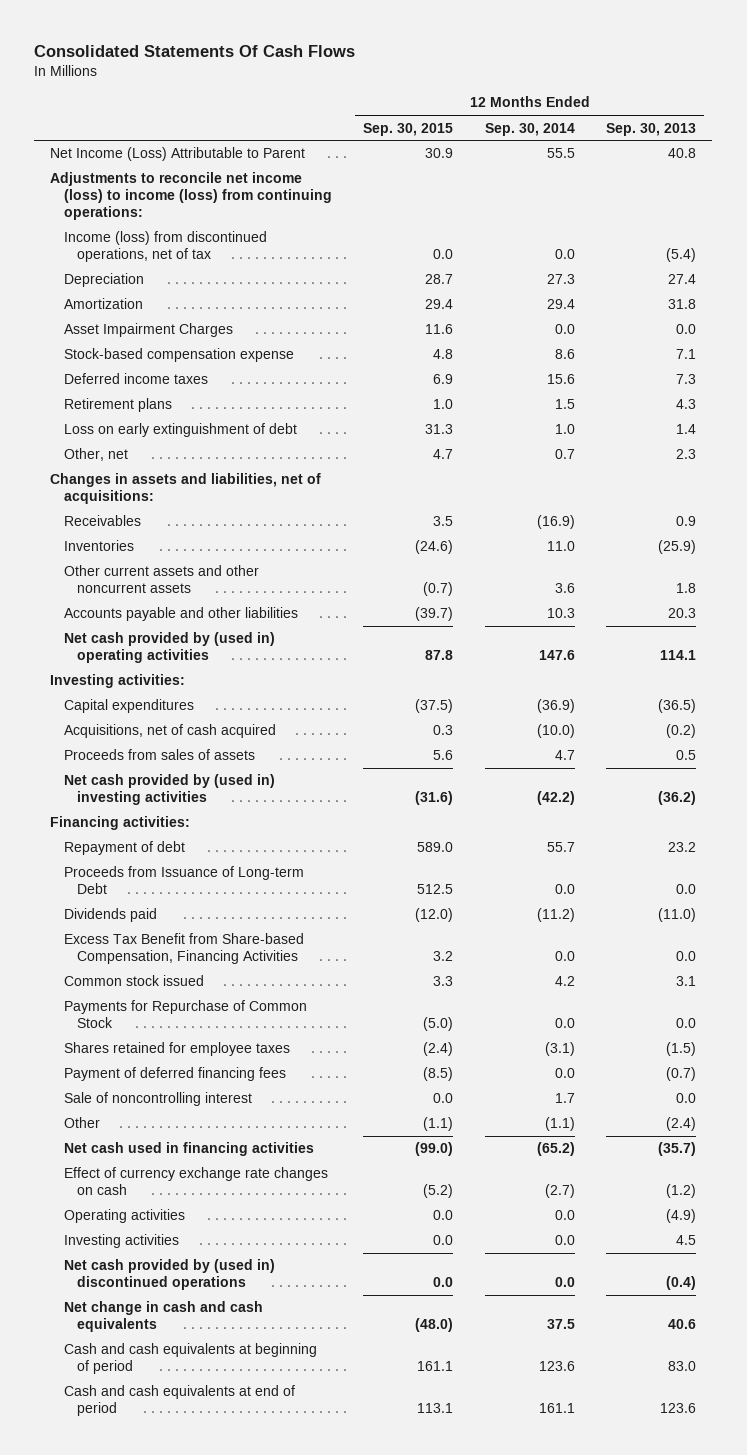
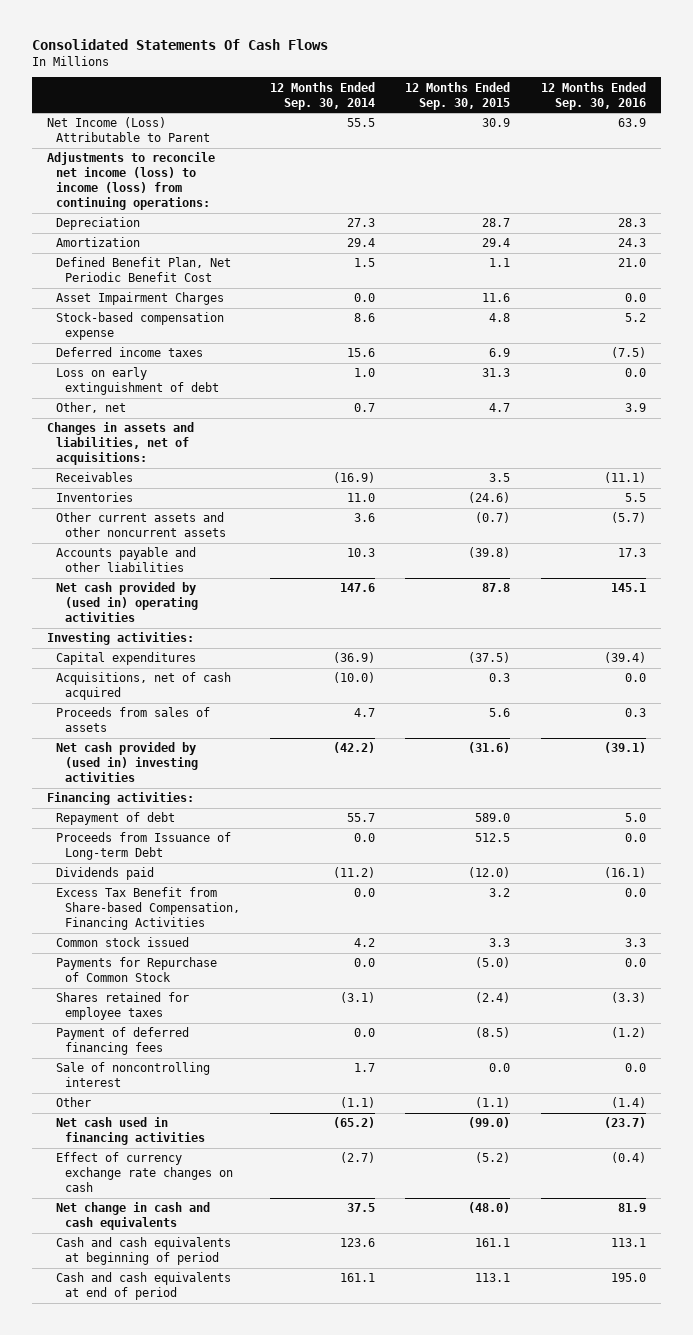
[606,122,697,136] Sep. 30, 2013 -> none
none -> [540,81,646,110] 12 Months Ended Sep. 30, 2016
[63,231,267,263] Income (loss) from discontinued operations, net of tax -> none
none -> [55,257,231,283] Defined Benefit Plan, Net Periodic Benefit Cost
[63,398,172,413] Retirement plans -> none
[415,607,454,622] (39.7) -> [468,547,511,559] (39.8)
[63,1209,185,1224] Operating activities -> none
[63,1234,179,1249] Investing activities -> none
[63,1259,275,1291] Net cash provided by (used in) discontinued operations -> none

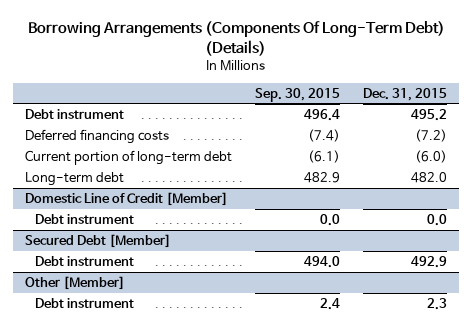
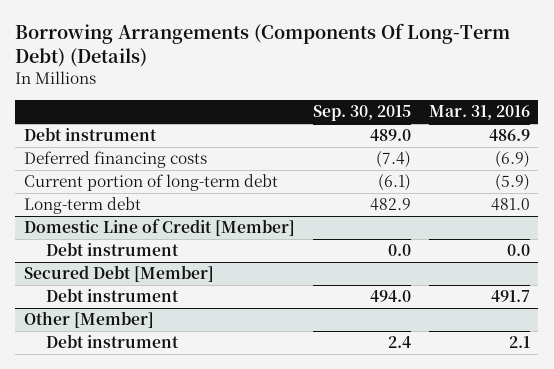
[363,87,448,101] Dec. 31, 2015 -> none
none -> [428,105,530,121] Mar. 31, 2016
[303,109,340,122] 496.4 -> [369,129,411,142] 489.0

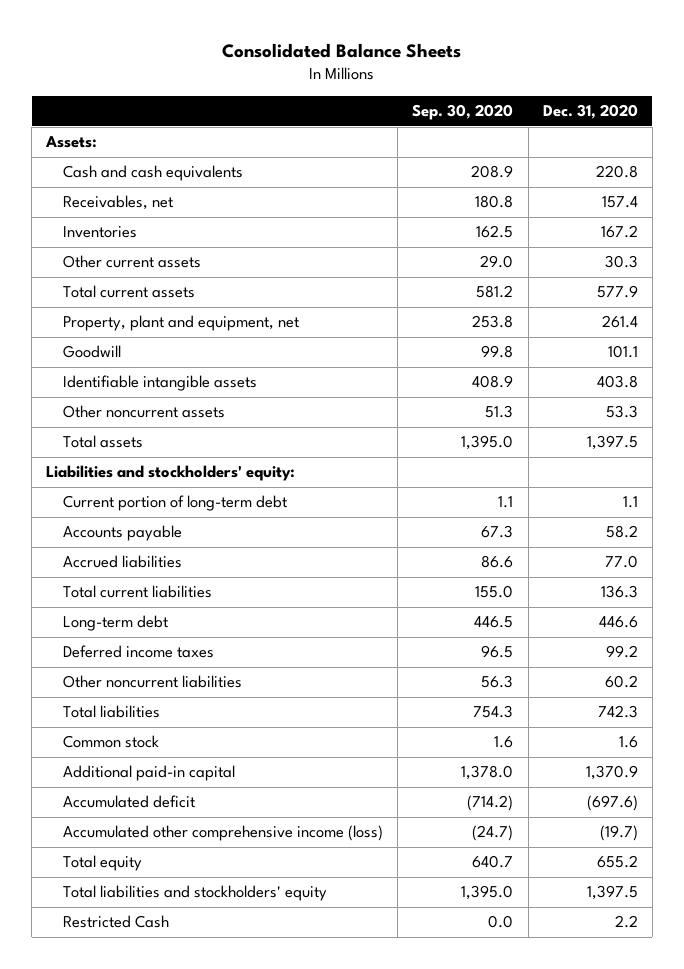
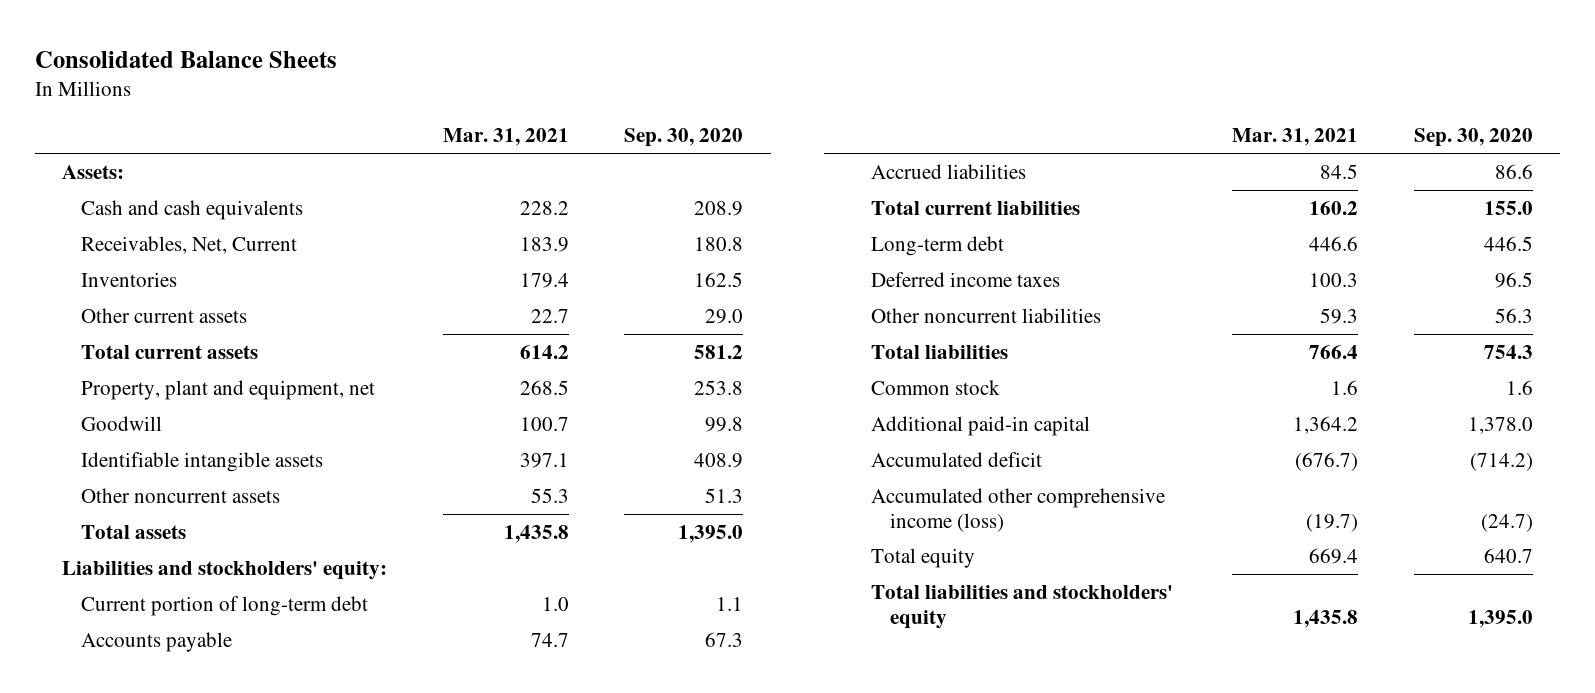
[542,104,638,120] Dec. 31, 2020 -> none
none -> [442,128,569,147] Mar. 31, 2021
[63,195,174,211] Receivables, net -> [81,235,298,254] Receivables, Net, Current
[63,915,170,929] Restricted Cash -> none

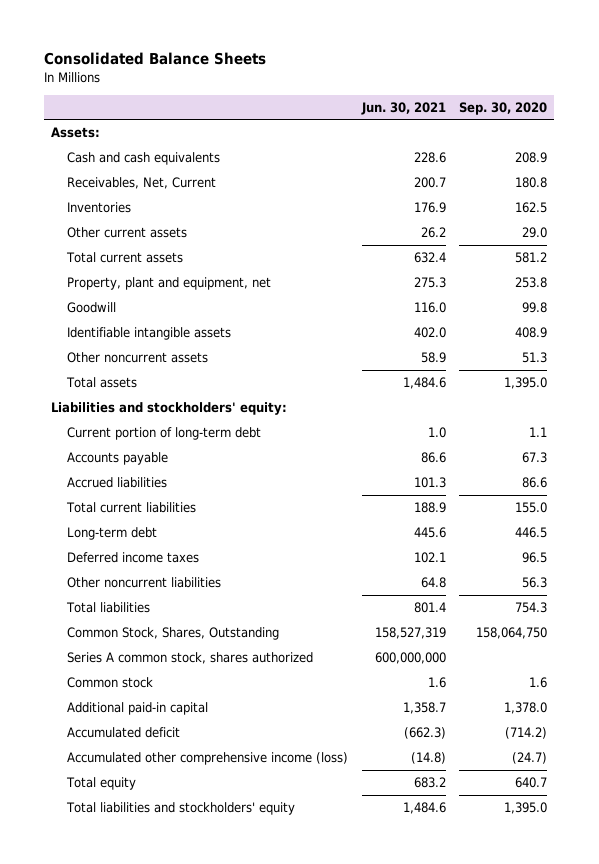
[442,128,569,147] Mar. 31, 2021 -> none
none -> [360,101,446,115] Jun. 30, 2021
none -> [67,627,280,641] Common Stock, Shares, Outstanding
none -> [67,652,314,665] Series A common stock, shares authorized

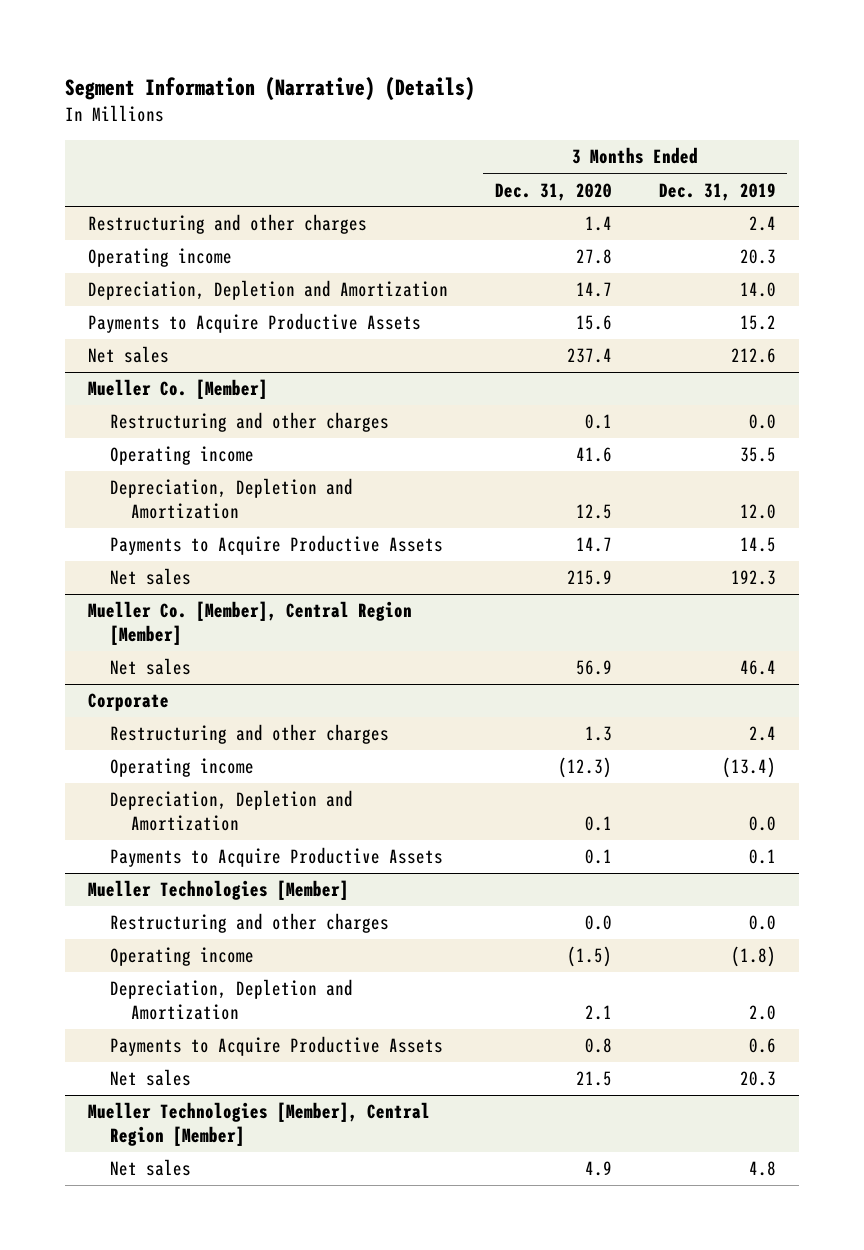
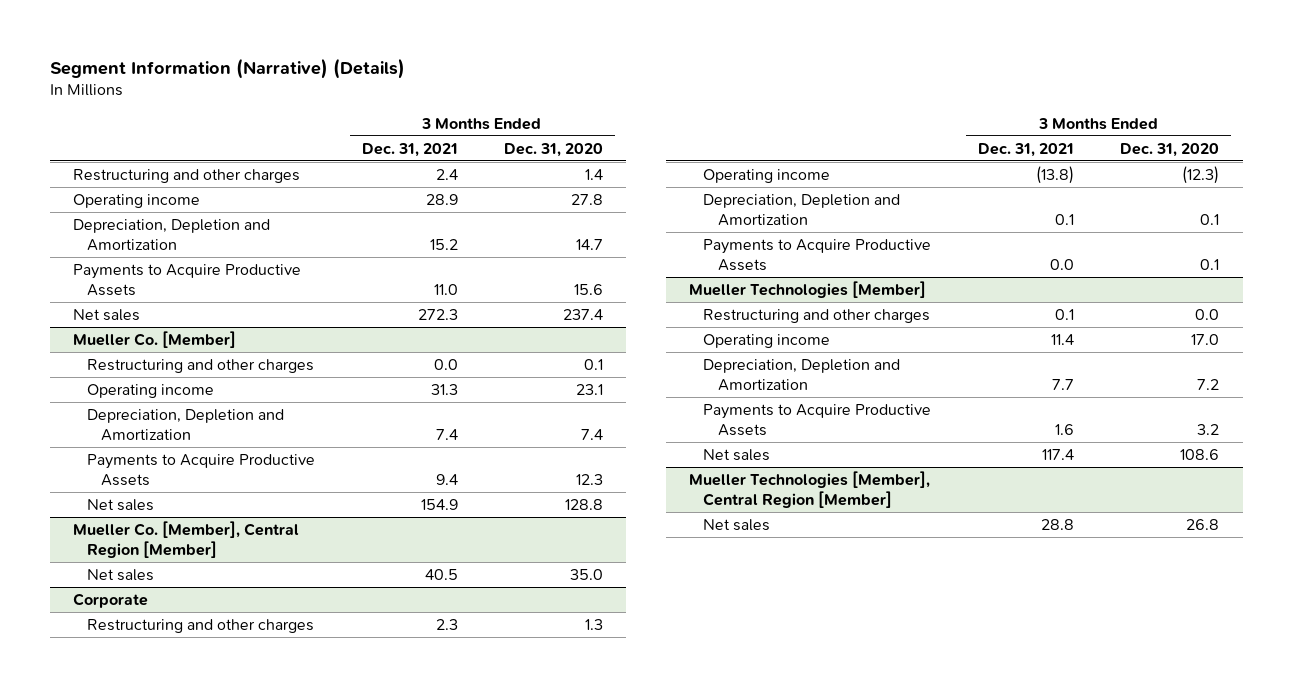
[658,182,776,201] Dec. 31, 2019 -> none
none -> [361,142,458,157] Dec. 31, 2021
[575,447,612,463] 41.6 -> [576,383,604,395] 23.1
[575,504,612,520] 12.5 -> [581,428,604,440] 7.4
[575,537,612,553] 14.7 -> [576,473,604,485] 12.3
[566,570,612,586] 215.9 -> [565,498,604,510] 128.8
[575,660,612,676] 56.9 -> [570,568,604,580] 35.0
[566,946,612,968] (1.5) -> [1191,333,1220,345] 17.0
[584,1005,612,1021] 2.1 -> [1197,378,1220,390] 7.2
[584,1038,612,1054] 0.8 -> [1197,423,1220,435] 3.2
[575,1071,612,1087] 21.5 -> [1180,448,1220,460] 108.6
[584,1161,612,1177] 4.9 -> [1186,518,1220,530] 26.8

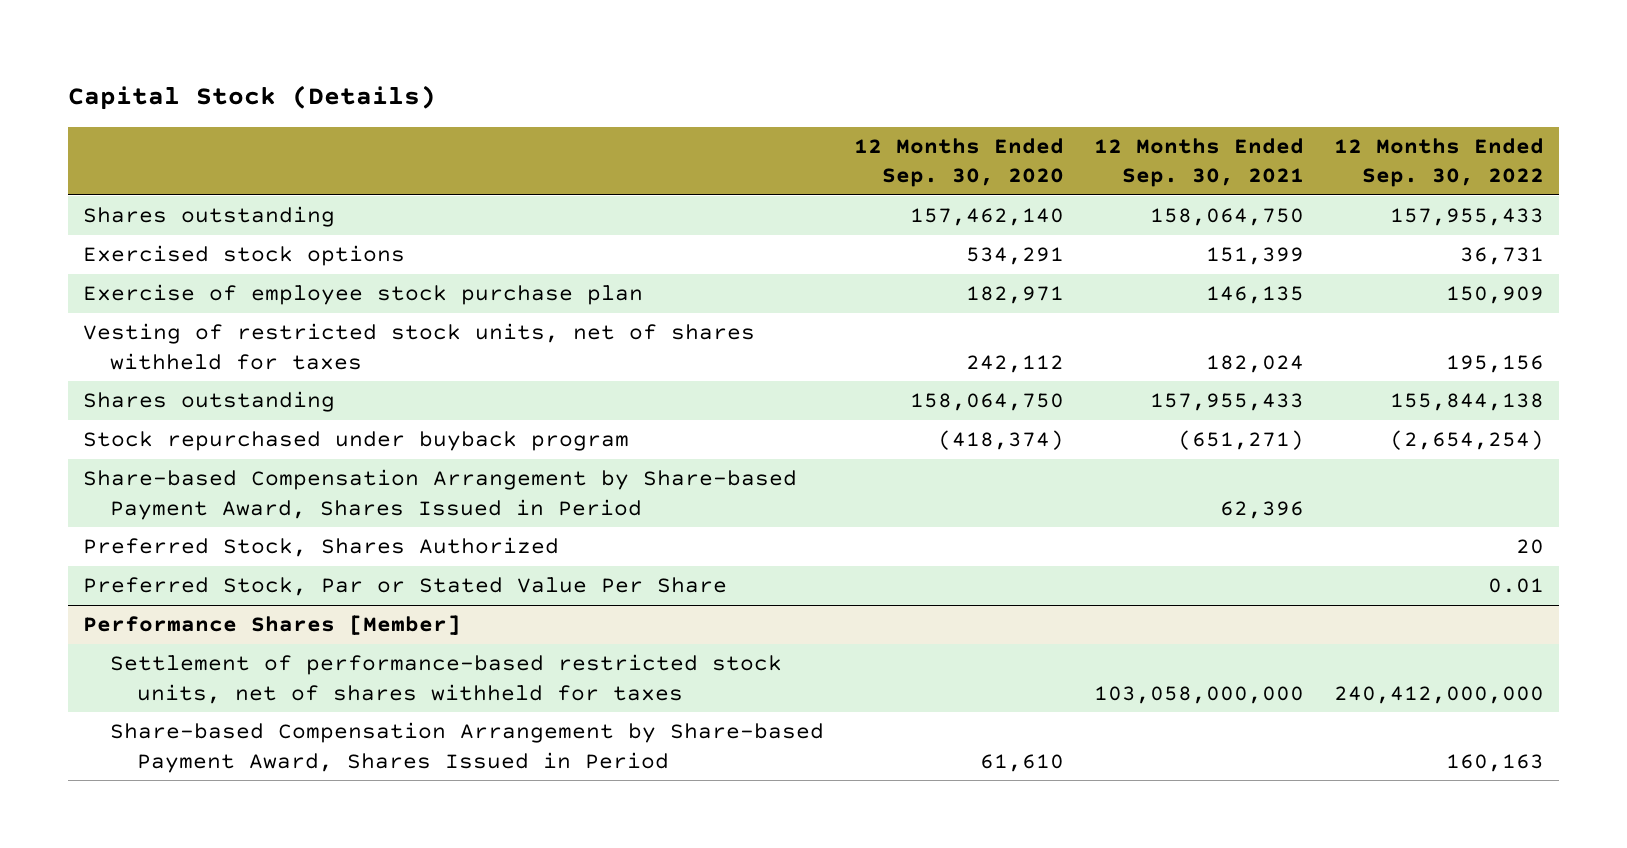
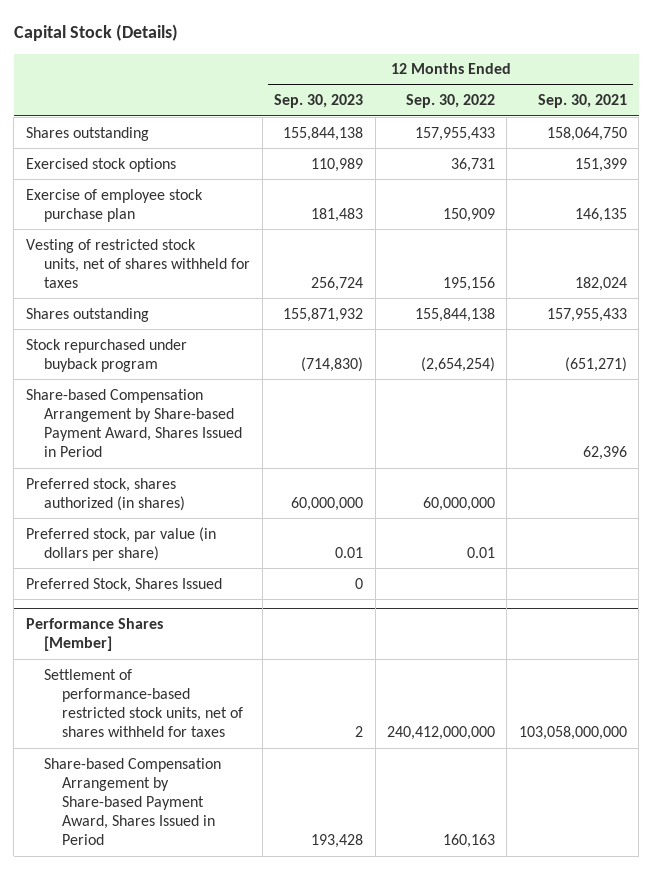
[854,137,1065,188] 12 Months Ended Sep. 30, 2020 -> none
none -> [274,94,364,109] Sep. 30, 2023
[82,537,559,558] Preferred Stock, Shares Authorized -> [25,477,186,511] Preferred stock, shares authorized (in shares)
[1516,539,1545,555] 20 -> [423,496,496,511] 60,000,000
[82,577,727,597] Preferred Stock, Par or Stated Value Per Share -> [25,526,216,561] Preferred stock, par value (in dollars per share)
none -> [25,577,222,592] Preferred Stock, Shares Issued

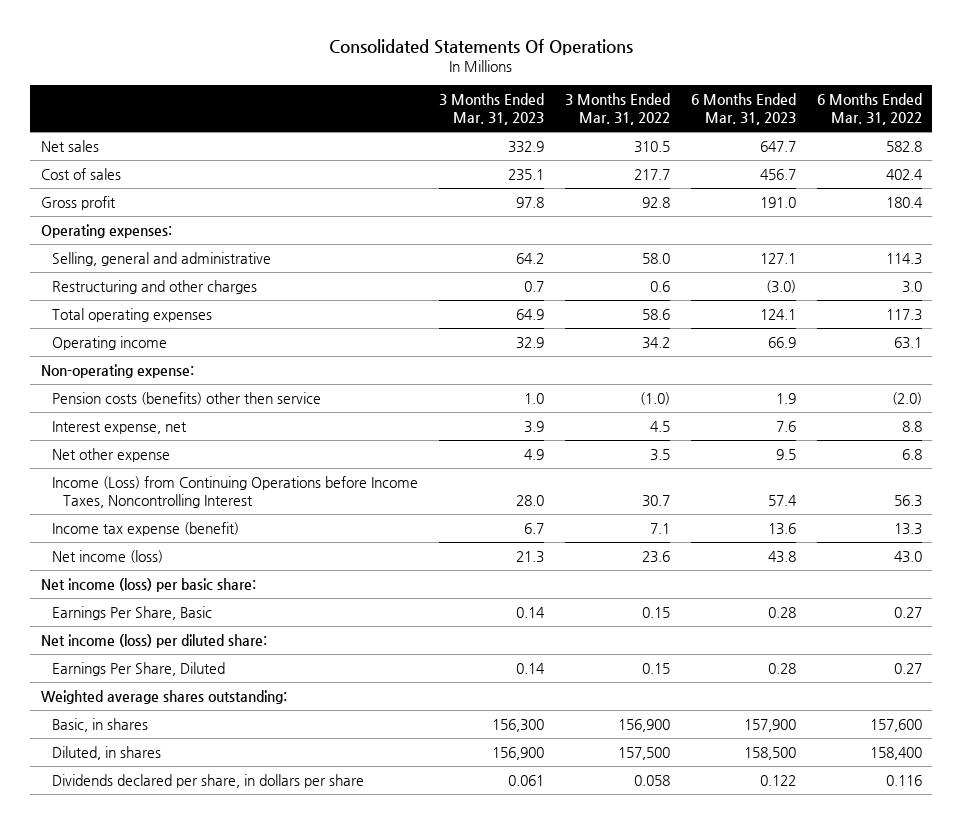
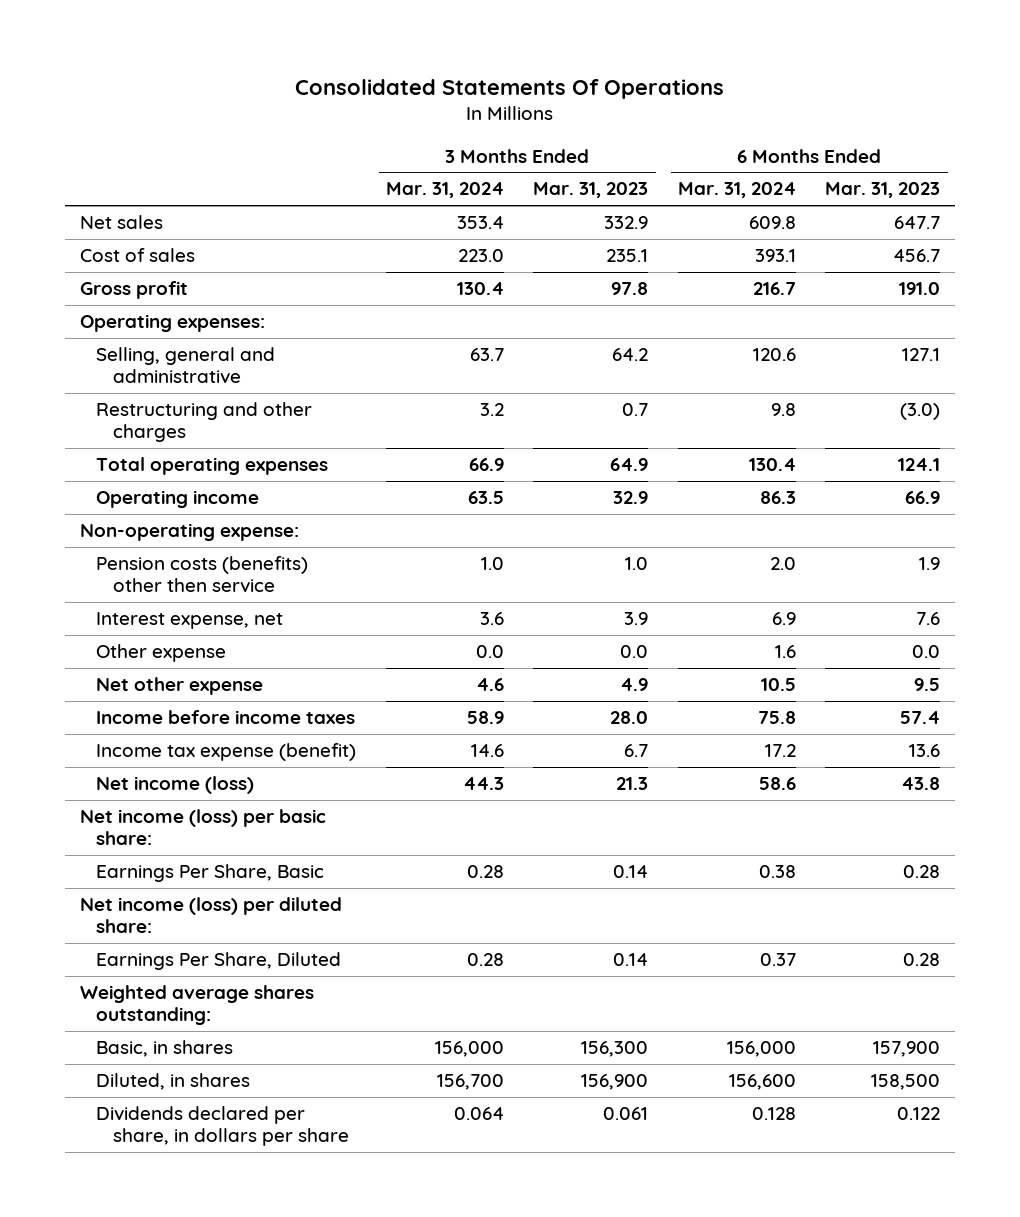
[564,93,670,126] 3 Months Ended Mar. 31, 2022 -> none
[816,93,922,126] 6 Months Ended Mar. 31, 2022 -> none
none -> [385,182,504,199] Mar. 31, 2024
none -> [677,182,796,199] Mar. 31, 2024
none -> [96,644,227,663] Other expense
[51,475,418,508] Income (Loss) from Continuing Operations before Income Taxes, Noncontrolling Interest -> [96,710,356,725] Income before income taxes

